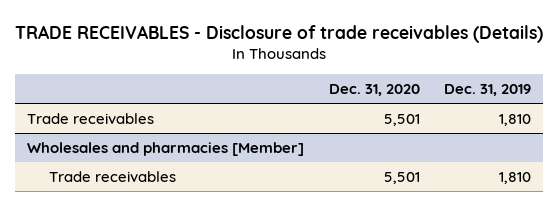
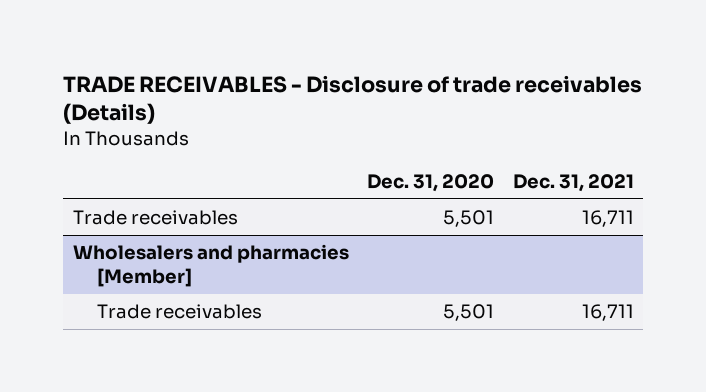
[444,84,532,97] Dec. 31, 2019 -> none
none -> [512,173,634,192] Dec. 31, 2021
[27,141,305,156] Wholesales and pharmacies [Member] -> [72,244,349,288] Wholesalers and pharmacies [Member]

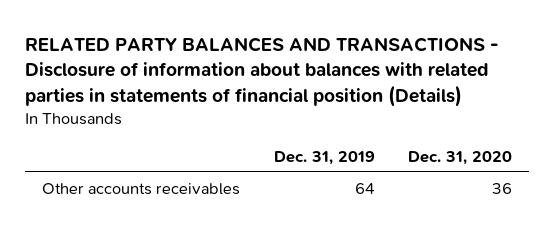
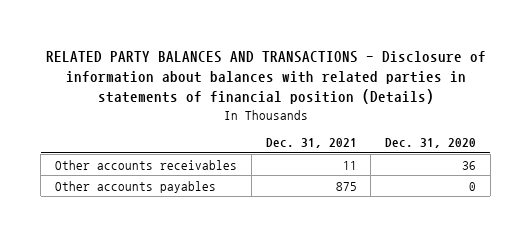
[273,150,375,165] Dec. 31, 2019 -> none
none -> [265,138,357,149] Dec. 31, 2021
none -> [55,180,217,193] Other accounts payables

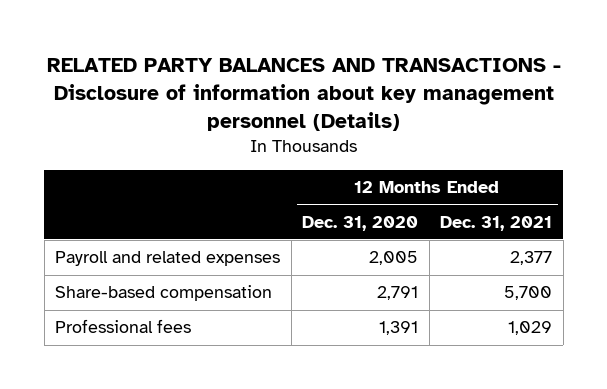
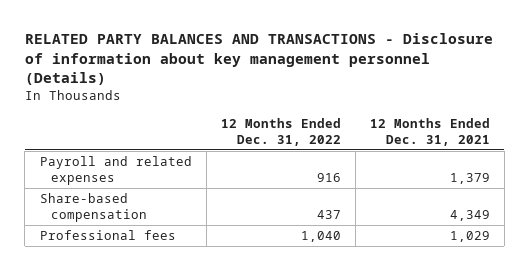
[302,215,419,231] Dec. 31, 2020 -> none
none -> [220,117,341,146] 12 Months Ended Dec. 31, 2022
[510,251,553,266] 2,377 -> [449,172,490,184] 1,379
[504,286,553,301] 5,700 -> [449,209,490,221] 4,349

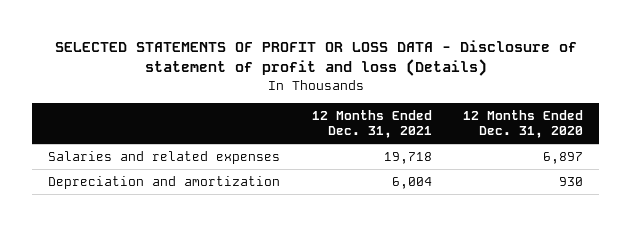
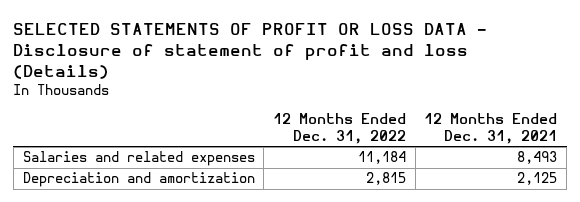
[463,109,584,138] 12 Months Ended Dec. 31, 2020 -> none
none -> [272,113,406,144] 12 Months Ended Dec. 31, 2022
[383,152,432,165] 19,718 -> [517,151,558,165] 8,493
[391,177,432,190] 6,004 -> [517,172,558,186] 2,125

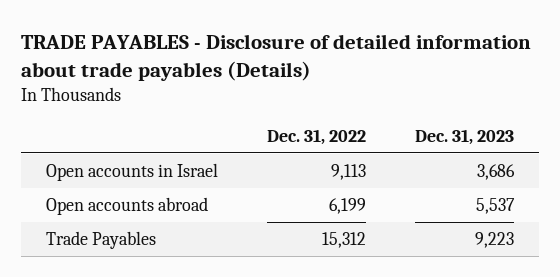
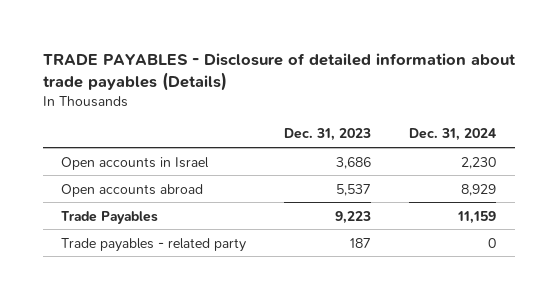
[266,128,366,145] Dec. 31, 2022 -> none
none -> [409,128,497,142] Dec. 31, 2024
none -> [61,237,247,252] Trade payables - related party

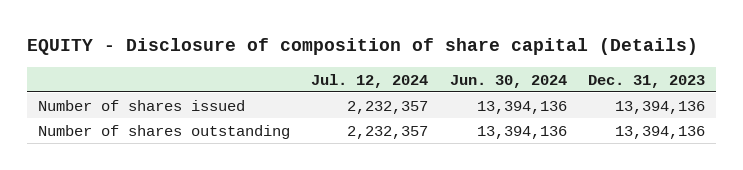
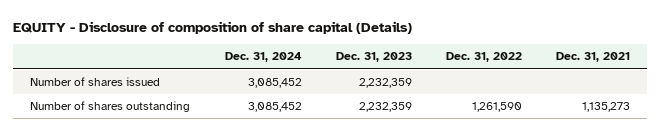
[311,73,429,88] Jul. 12, 2024 -> none
[449,74,567,88] Jun. 30, 2024 -> none
none -> [224,52,302,63] Dec. 31, 2024
none -> [446,52,523,63] Dec. 31, 2022
none -> [556,52,631,63] Dec. 31, 2021
[614,100,705,114] 13,394,136 -> [358,78,412,89] 2,232,359
[614,125,705,139] 13,394,136 -> [358,102,412,113] 2,232,359

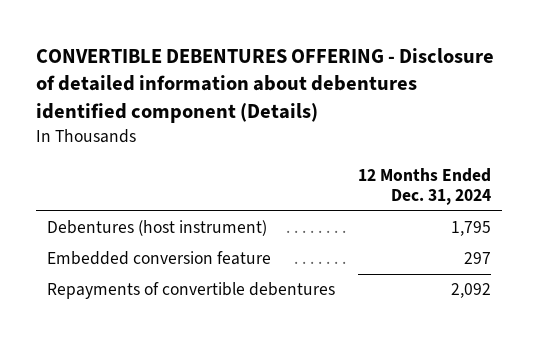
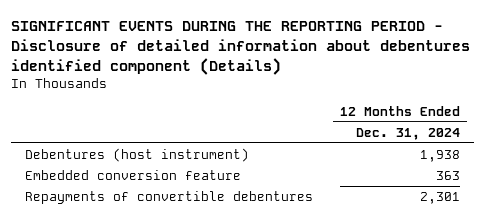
[35,47,494,123] CONVERTIBLE DEBENTURES OFFERING - Disclosure of detailed information about debentures identified component (Details) -> [11,20,471,75] SIGNIFICANT EVENTS DURING THE REPORTING PERIOD - Disclosure of detailed information about debentures identified component (Details)
[450,221,491,237] 1,795 -> [420,150,461,163] 1,938
[463,252,491,265] 297 -> [436,171,461,181] 363
[450,283,491,299] 2,092 -> [420,192,461,205] 2,301

